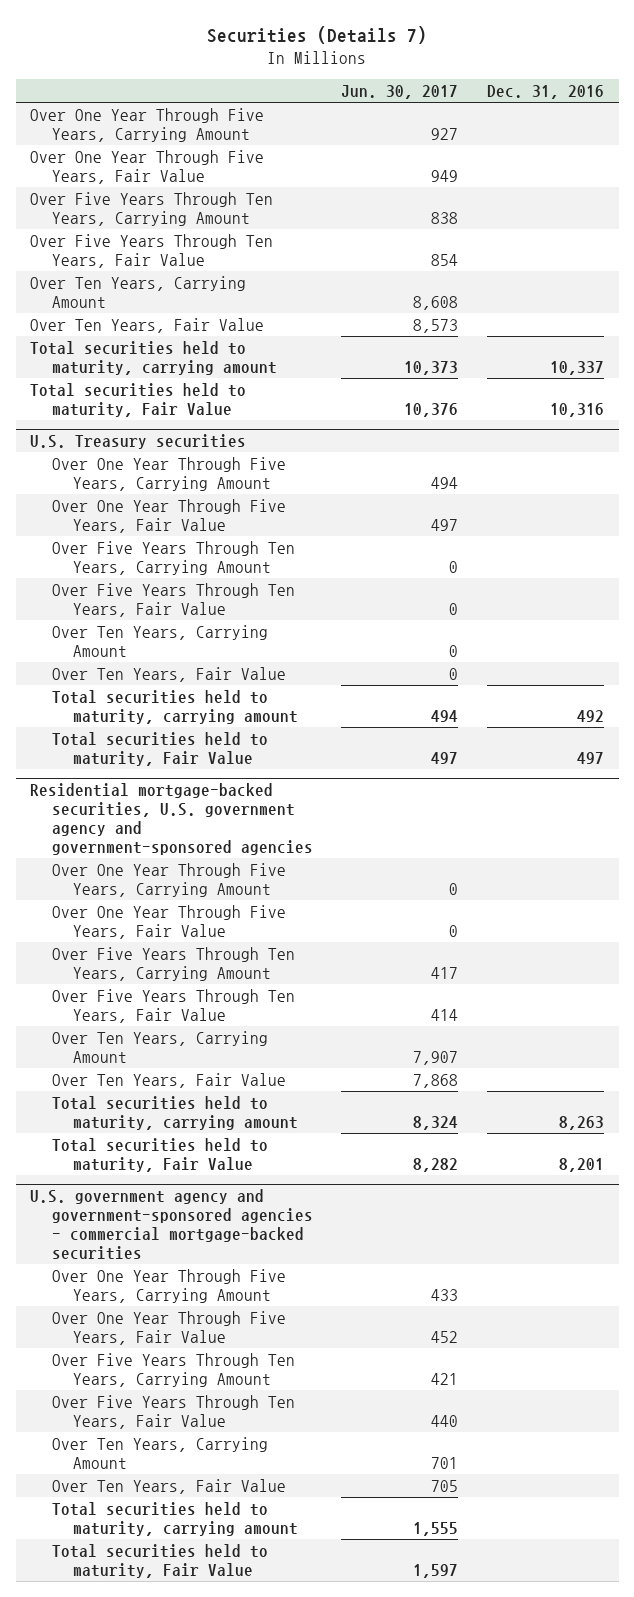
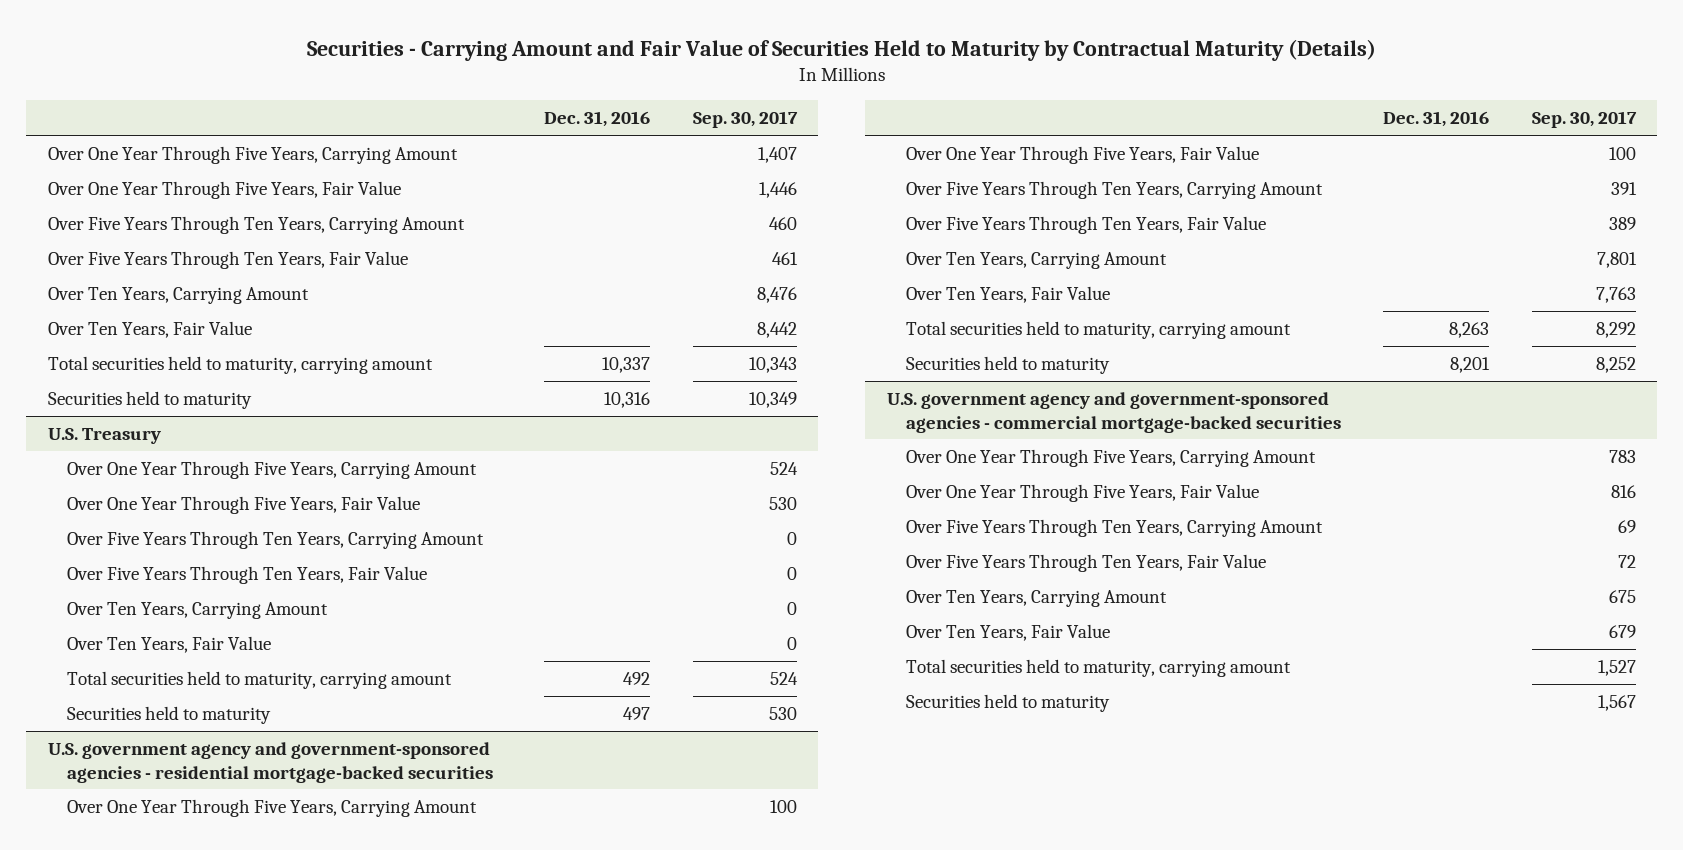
[207,26,428,45] Securities (Details 7) -> [306,38,1376,61] Securities - Carrying Amount and Fair Value of Securities Held to Maturity by Contractual Maturity (Details)
[341,85,459,100] Jun. 30, 2017 -> none
none -> [692,111,798,129] Sep. 30, 2017
[30,382,247,417] Total securities held to maturity, Fair Value -> [47,390,252,409] Securities held to maturity
[30,434,247,450] U.S. Treasury securities -> [47,427,161,444] U.S. Treasury
[51,731,268,766] Total securities held to maturity, Fair Value -> [66,705,271,724] Securities held to maturity
[30,783,313,855] Residential mortgage-backed securities, U.S. government agency and government-sponsored agencies -> [47,741,493,783] U.S. government agency and government-sponsored agencies - residential mortgage-backed securities
[51,1137,268,1172] Total securities held to maturity, Fair Value -> [905,355,1110,374] Securities held to maturity
[51,1543,268,1578] Total securities held to maturity, Fair Value -> [905,693,1110,712] Securities held to maturity

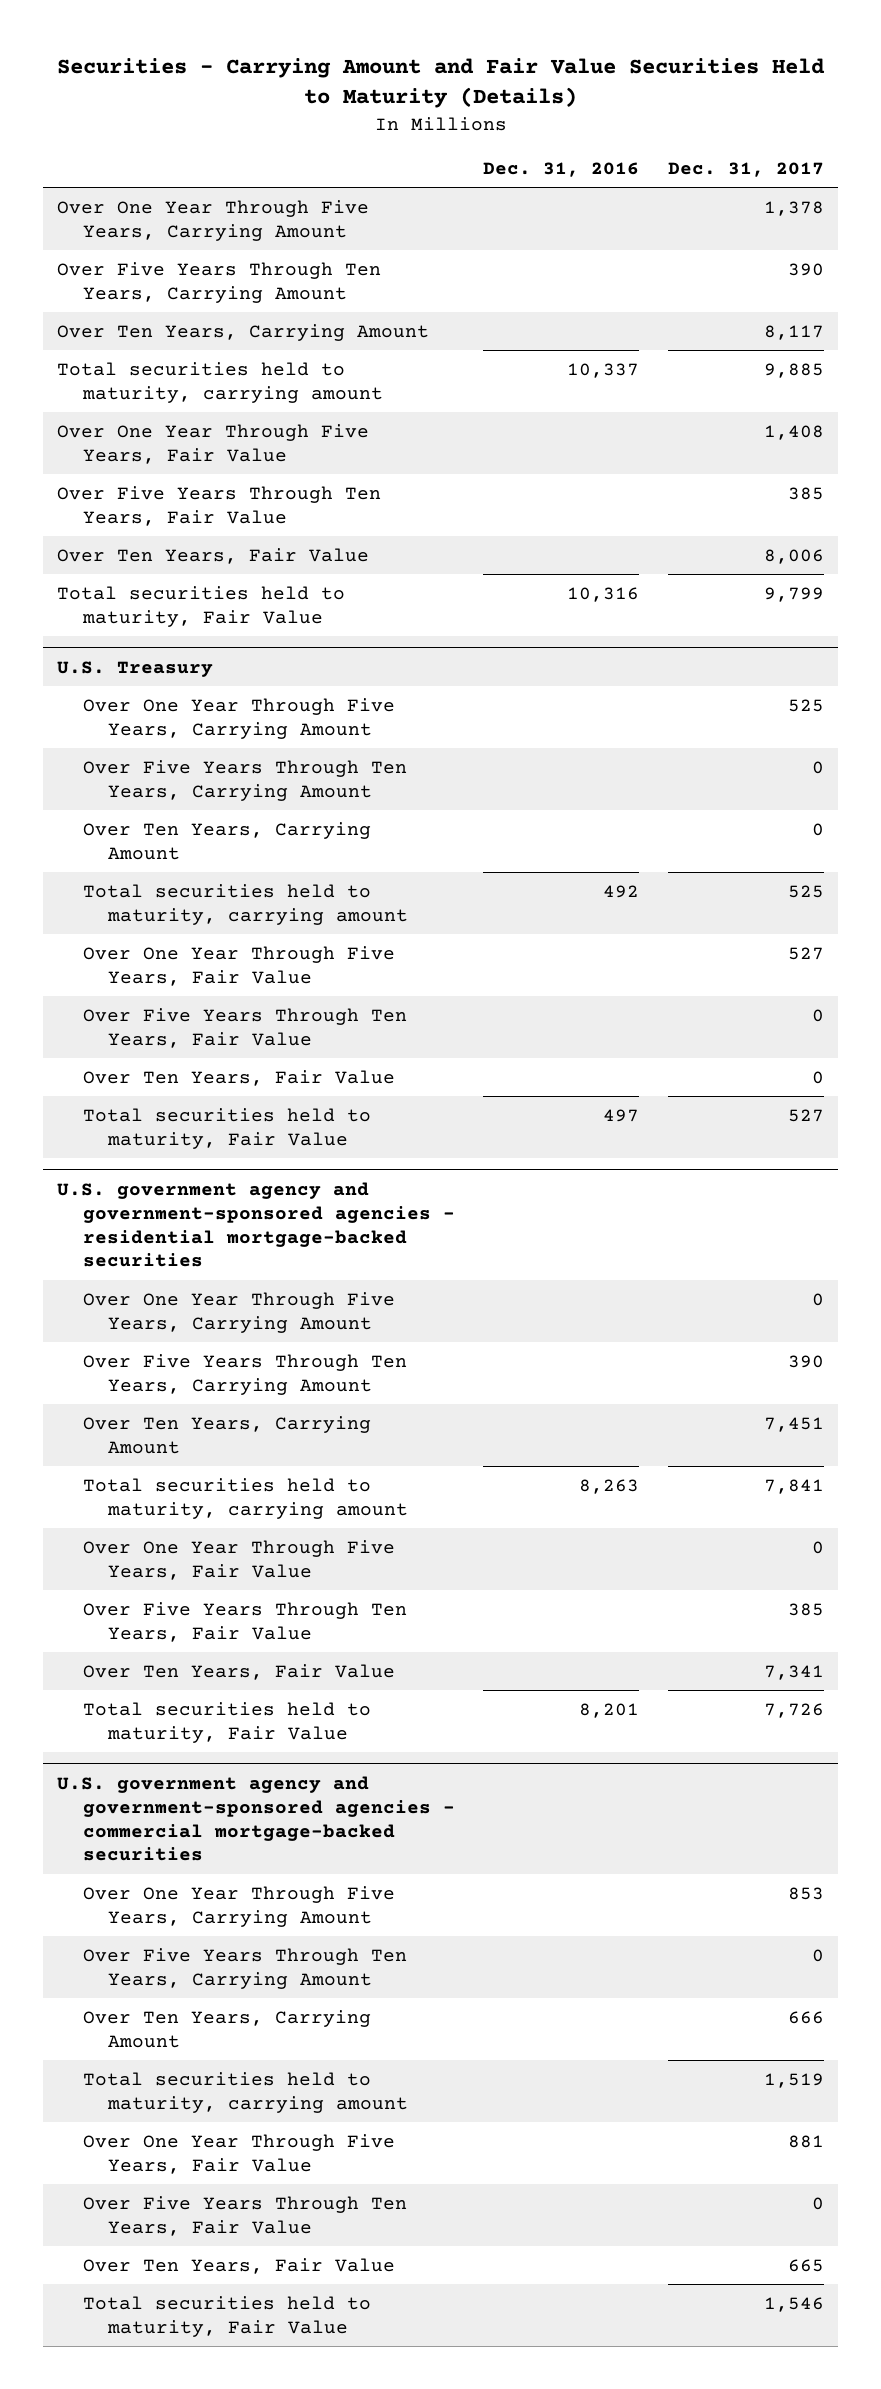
[306,38,1376,61] Securities - Carrying Amount and Fair Value of Securities Held to Maturity by Contractual Maturity (Details) -> [56,58,825,109] Securities - Carrying Amount and Fair Value Securities Held to Maturity (Details)
[692,111,798,129] Sep. 30, 2017 -> none
none -> [668,161,825,177] Dec. 31, 2017
[47,180,401,199] Over One Year Through Five Years, Fair Value -> [57,423,370,464] Over One Year Through Five Years, Fair Value
[47,250,408,269] Over Five Years Through Ten Years, Fair Value -> [57,485,382,526] Over Five Years Through Ten Years, Fair Value
[47,320,252,338] Over Ten Years, Fair Value -> [57,547,370,564] Over Ten Years, Fair Value
[47,390,252,409] Securities held to maturity -> [57,585,346,627] Total securities held to maturity, Fair Value
[66,495,420,514] Over One Year Through Five Years, Fair Value -> [82,945,395,986] Over One Year Through Five Years, Fair Value
[66,565,427,584] Over Five Years Through Ten Years, Fair Value -> [82,1007,407,1048] Over Five Years Through Ten Years, Fair Value
[66,635,271,653] Over Ten Years, Fair Value -> [82,1069,395,1086] Over Ten Years, Fair Value
[66,705,271,724] Securities held to maturity -> [82,1107,371,1149] Total securities held to maturity, Fair Value
[905,145,1259,164] Over One Year Through Five Years, Fair Value -> [82,1539,395,1580] Over One Year Through Five Years, Fair Value
[905,215,1266,234] Over Five Years Through Ten Years, Fair Value -> [82,1601,407,1642] Over Five Years Through Ten Years, Fair Value
[905,285,1110,303] Over Ten Years, Fair Value -> [82,1663,395,1680] Over Ten Years, Fair Value
[905,355,1110,374] Securities held to maturity -> [82,1701,371,1743] Total securities held to maturity, Fair Value
[905,483,1259,502] Over One Year Through Five Years, Fair Value -> [82,2133,395,2174] Over One Year Through Five Years, Fair Value
[905,553,1266,572] Over Five Years Through Ten Years, Fair Value -> [82,2195,407,2236] Over Five Years Through Ten Years, Fair Value
[905,623,1110,641] Over Ten Years, Fair Value -> [82,2257,395,2274] Over Ten Years, Fair Value
[905,693,1110,712] Securities held to maturity -> [82,2295,371,2337] Total securities held to maturity, Fair Value

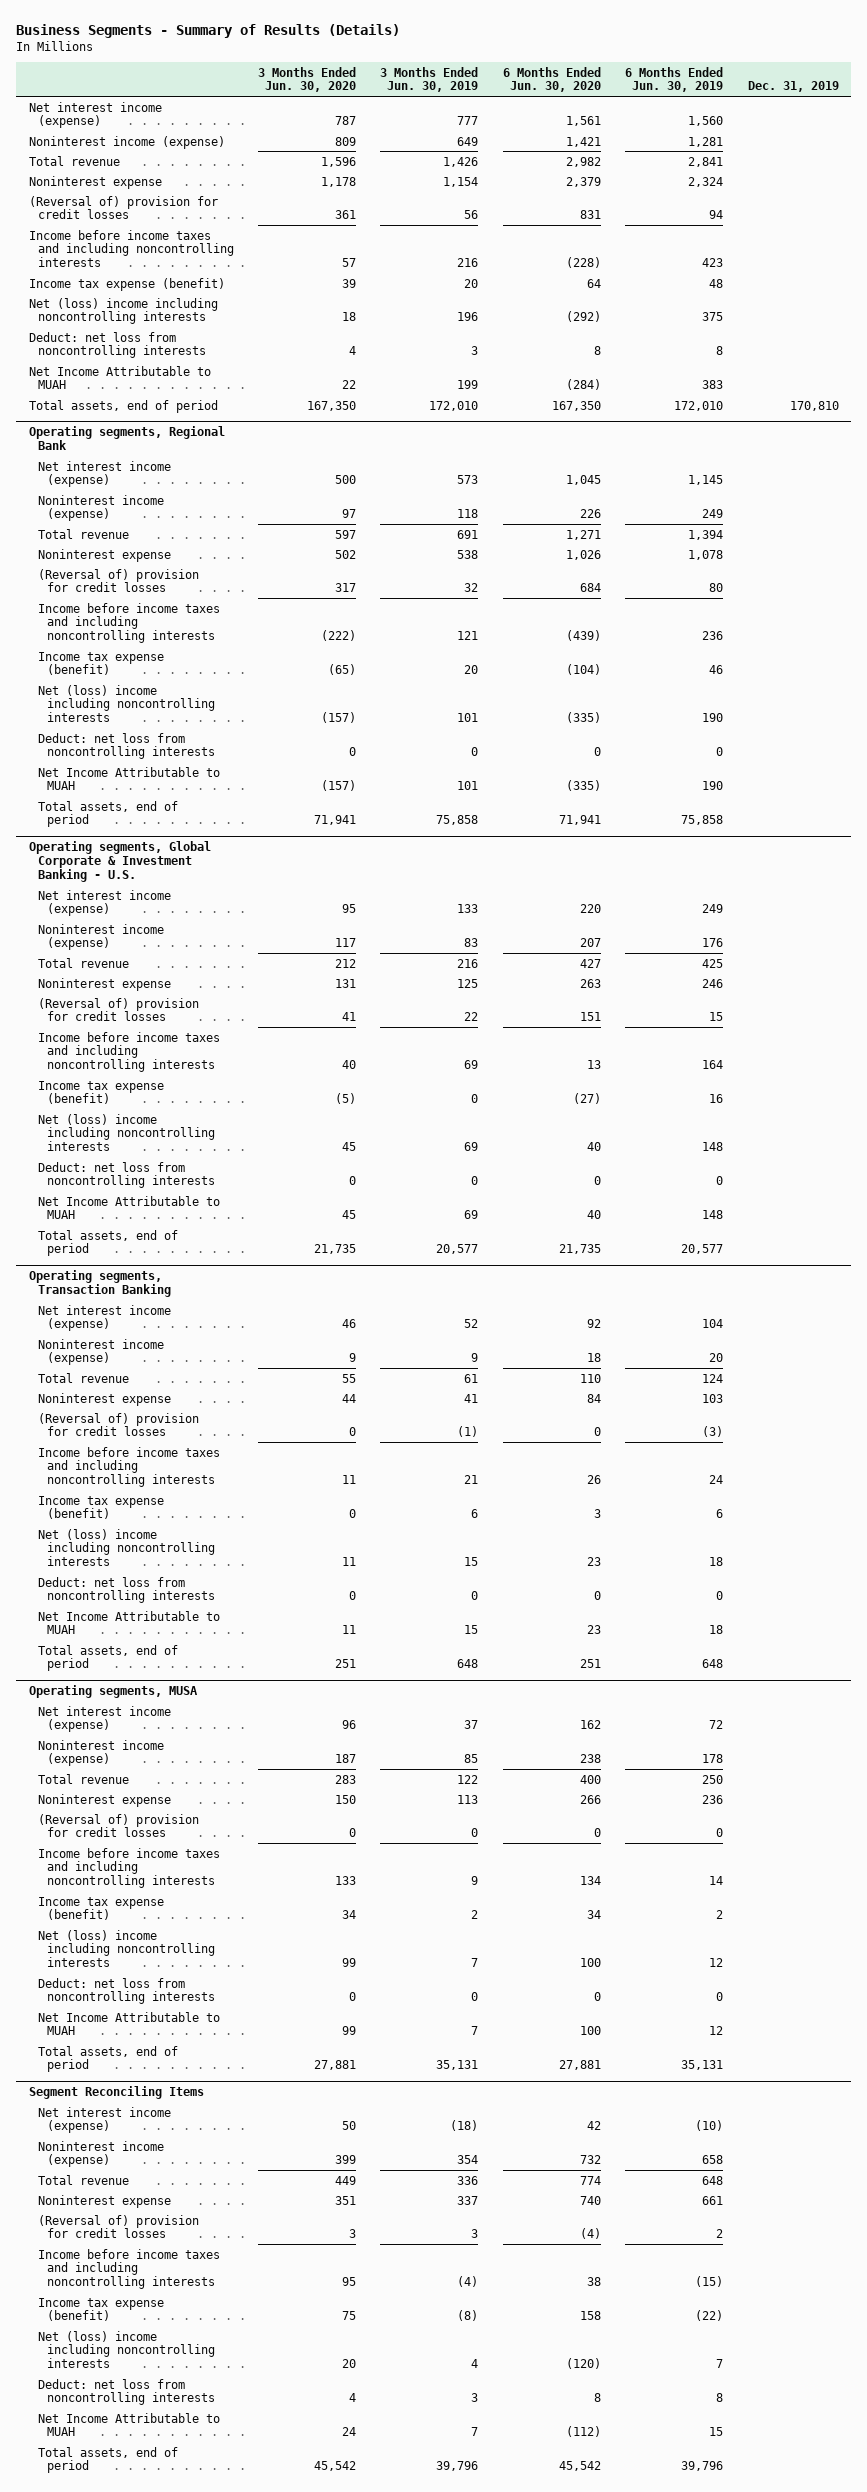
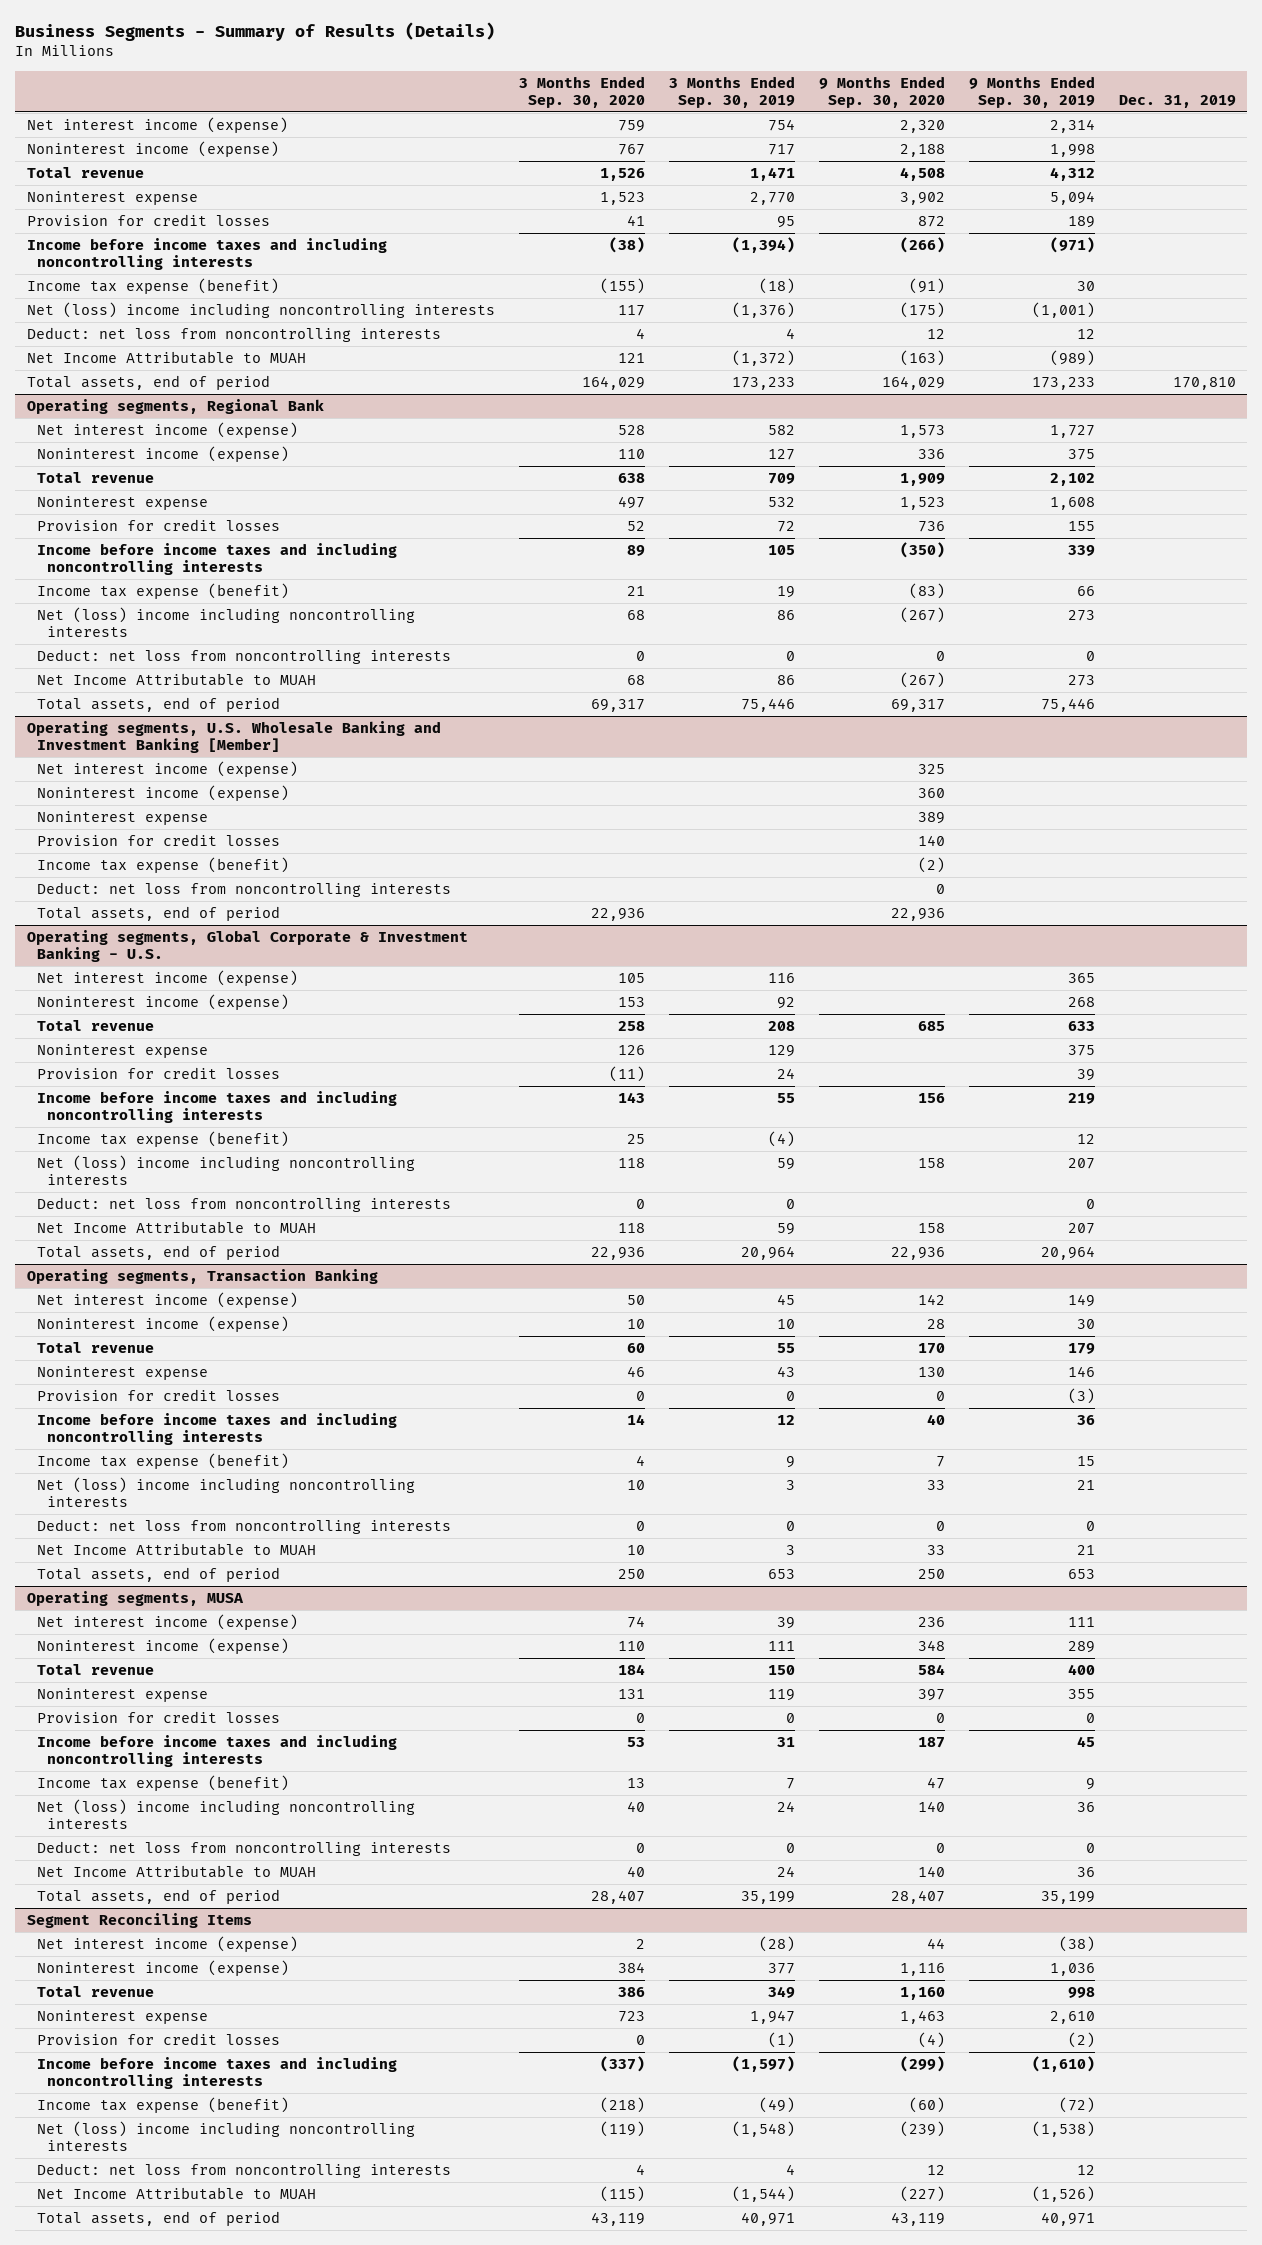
[258,66,357,93] 3 Months Ended Jun. 30, 2020 -> none
[380,66,479,93] 3 Months Ended Jun. 30, 2019 -> none
[502,66,601,93] 6 Months Ended Jun. 30, 2020 -> none
[625,66,724,93] 6 Months Ended Jun. 30, 2019 -> none
none -> [518,75,645,108] 3 Months Ended Sep. 30, 2020
none -> [668,75,795,108] 3 Months Ended Sep. 30, 2019
none -> [818,75,945,108] 9 Months Ended Sep. 30, 2020
none -> [968,75,1095,108] 9 Months Ended Sep. 30, 2019
[28,195,218,220] (Reversal of) provision for credit losses -> [26,214,270,227] Provision for credit losses
[37,568,199,593] (Reversal of) provision for credit losses -> [36,519,280,532] Provision for credit losses
none -> [26,721,441,754] Operating segments, U.S. Wholesale Banking and Investment Banking [Member]
none -> [36,761,298,778] Net interest income (expense)
none -> [36,785,289,802] Noninterest income (expense)
none -> [36,811,208,826] Noninterest expense
none -> [36,834,280,847] Provision for credit losses
none -> [36,857,289,874] Income tax expense (benefit)
none -> [36,882,451,898] Deduct: net loss from noncontrolling interests
none -> [36,906,280,922] Total assets, end of period
[37,997,199,1022] (Reversal of) provision for credit losses -> [36,1067,280,1080] Provision for credit losses
[37,1412,199,1437] (Reversal of) provision for credit losses -> [36,1389,280,1402] Provision for credit losses
[37,1813,199,1838] (Reversal of) provision for credit losses -> [36,1711,280,1724] Provision for credit losses
[37,2214,199,2239] (Reversal of) provision for credit losses -> [36,2033,280,2046] Provision for credit losses

